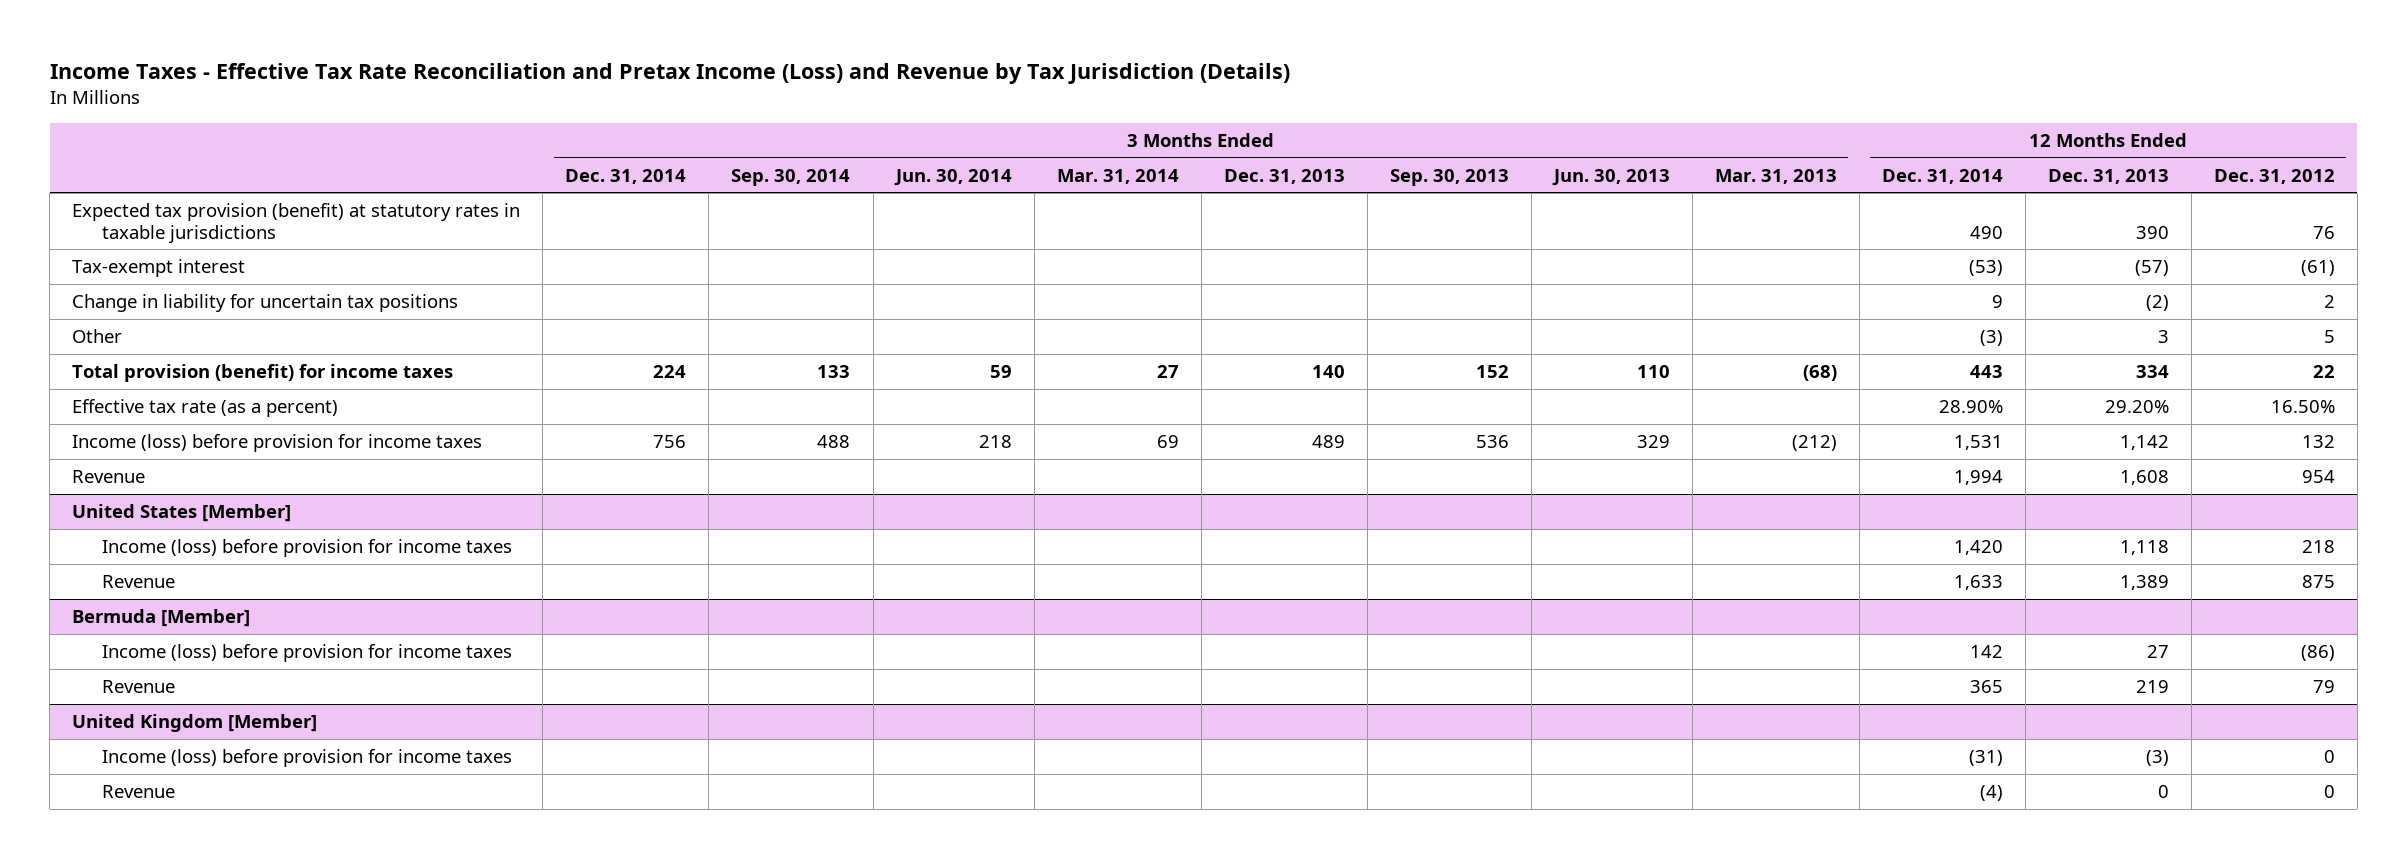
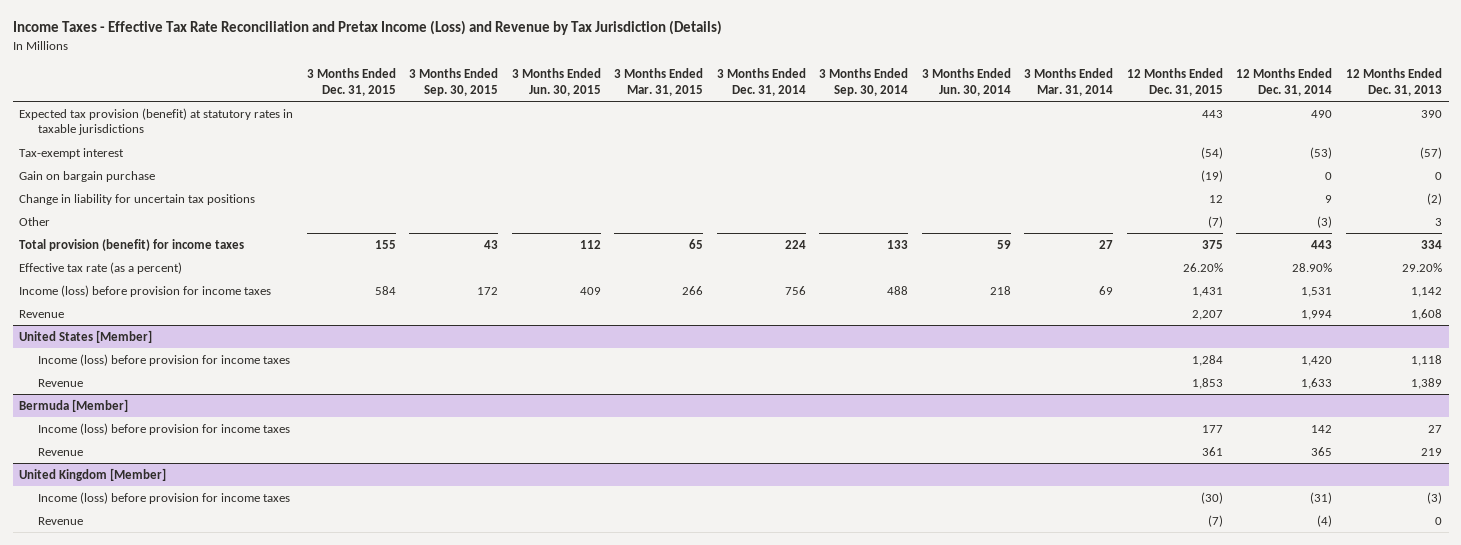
[1223,168,1345,184] Dec. 31, 2013 -> none
[1389,168,1509,186] Sep. 30, 2013 -> none
[1551,168,1670,186] Jun. 30, 2013 -> none
[1714,168,1837,184] Mar. 31, 2013 -> none
[2213,168,2335,184] Dec. 31, 2012 -> none
none -> [306,68,396,96] 3 Months Ended Dec. 31, 2015
none -> [409,68,499,96] 3 Months Ended Sep. 30, 2015
none -> [511,68,601,96] 3 Months Ended Jun. 30, 2015
none -> [614,68,704,96] 3 Months Ended Mar. 31, 2015
none -> [1126,68,1223,96] 12 Months Ended Dec. 31, 2015
none -> [19,170,156,182] Gain on bargain purchase

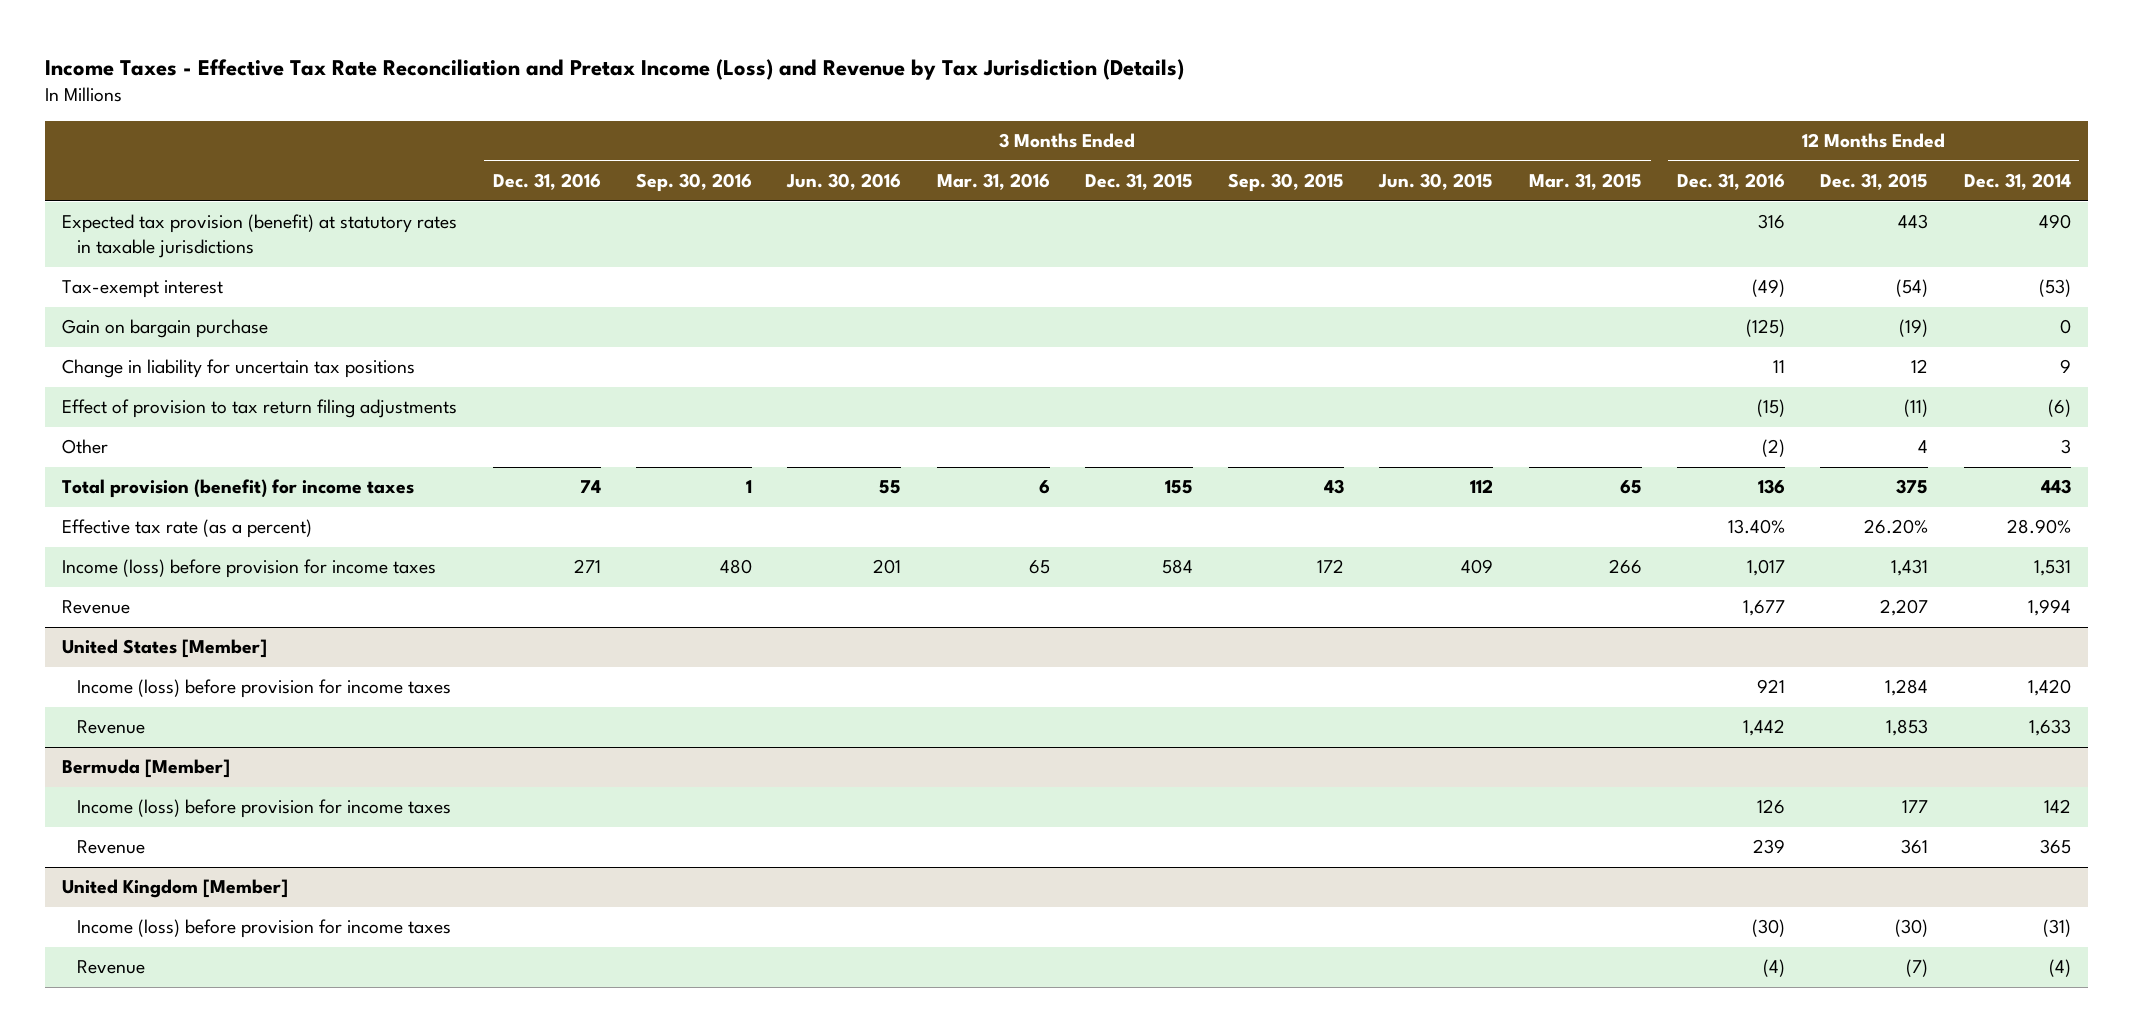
[716,68,806,96] 3 Months Ended Dec. 31, 2014 -> none
[819,68,909,96] 3 Months Ended Sep. 30, 2014 -> none
[921,68,1011,96] 3 Months Ended Jun. 30, 2014 -> none
[1024,68,1114,96] 3 Months Ended Mar. 31, 2014 -> none
[1345,68,1442,96] 12 Months Ended Dec. 31, 2013 -> none
none -> [492,173,601,191] Dec. 31, 2016
none -> [636,173,753,193] Sep. 30, 2016
none -> [786,173,902,191] Jun. 30, 2016
none -> [936,173,1050,191] Mar. 31, 2016
none -> [1676,173,1785,191] Dec. 31, 2016
none -> [62,399,458,419] Effect of provision to tax return filing adjustments
[1207,215,1223,228] (7) -> [1918,440,1929,454] 4
[1317,215,1333,228] (3) -> [2060,439,2071,455] 3

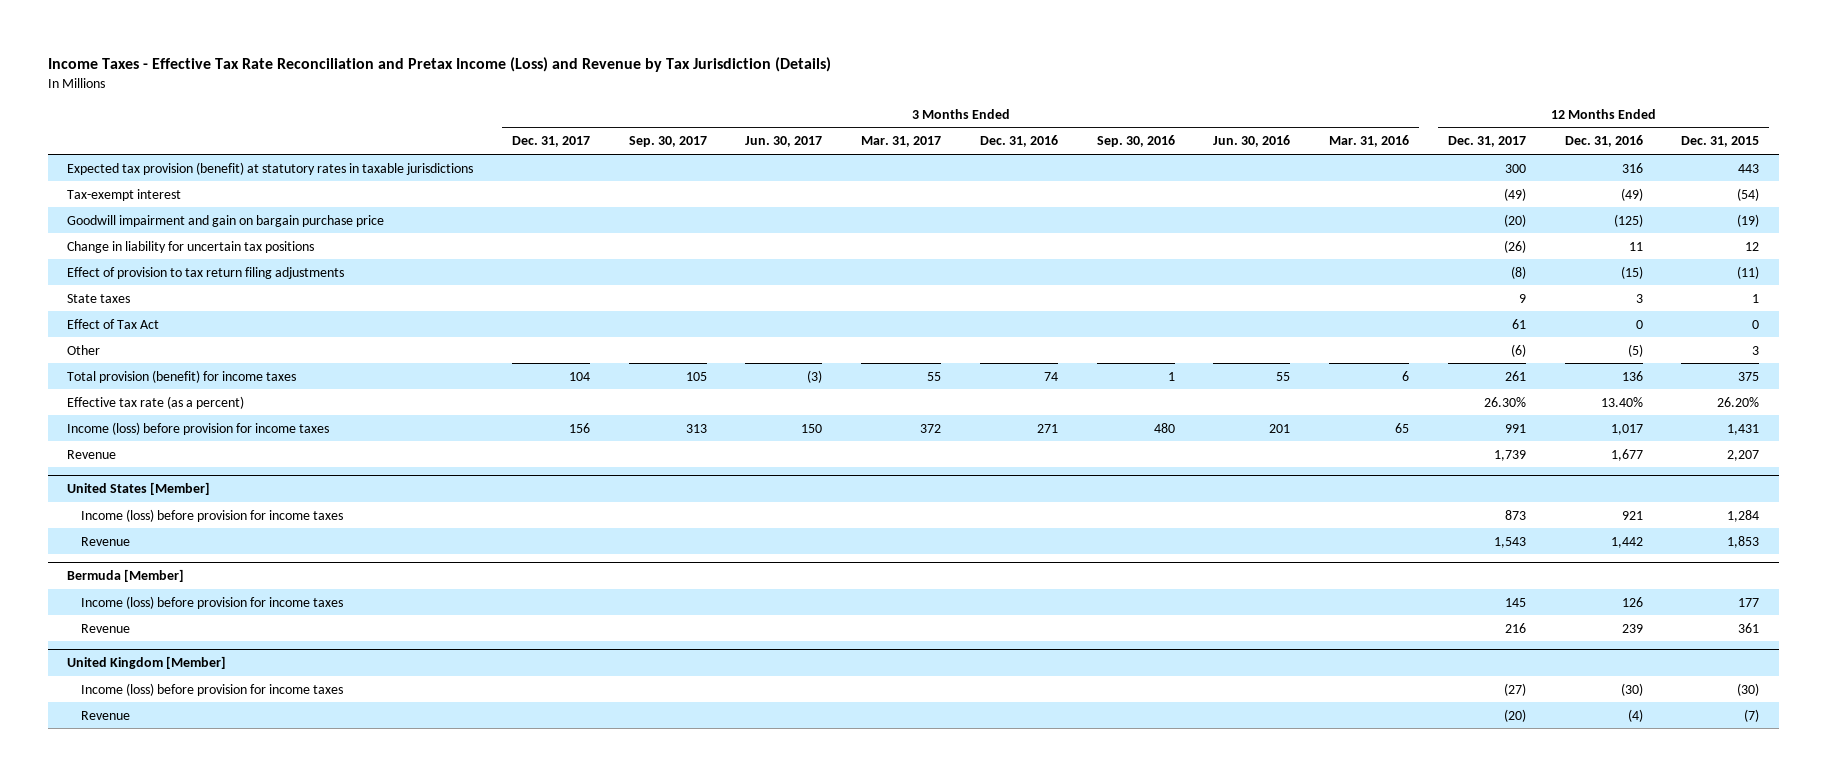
[1084,173,1193,191] Dec. 31, 2015 -> none
[1228,173,1345,193] Sep. 30, 2015 -> none
[1378,173,1494,191] Jun. 30, 2015 -> none
[1528,173,1642,191] Mar. 31, 2015 -> none
[1963,173,2071,191] Dec. 31, 2014 -> none
none -> [511,136,590,148] Dec. 31, 2017
none -> [628,136,707,148] Sep. 30, 2017
none -> [745,136,823,148] Jun. 30, 2017
none -> [861,136,942,148] Mar. 31, 2017
none -> [1447,136,1526,148] Dec. 31, 2017
[62,319,269,339] Gain on bargain purchase -> [67,214,385,227] Goodwill impairment and gain on bargain purchase price
none -> [67,293,131,303] State taxes
none -> [67,318,160,329] Effect of Tax Act
[1761,439,1785,458] (2) -> [1627,343,1643,357] (5)
[1918,440,1929,454] 4 -> [1752,345,1760,355] 3

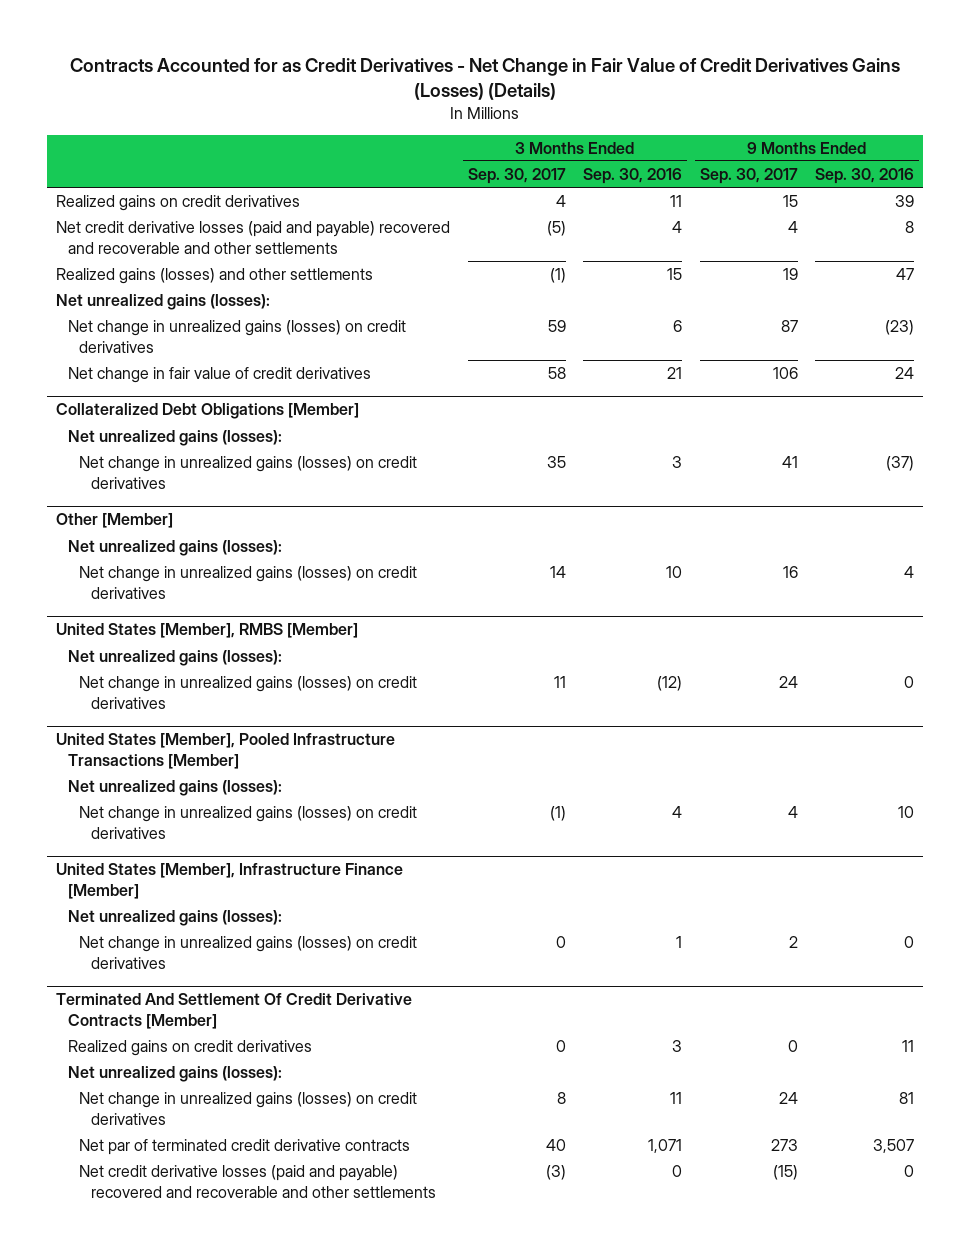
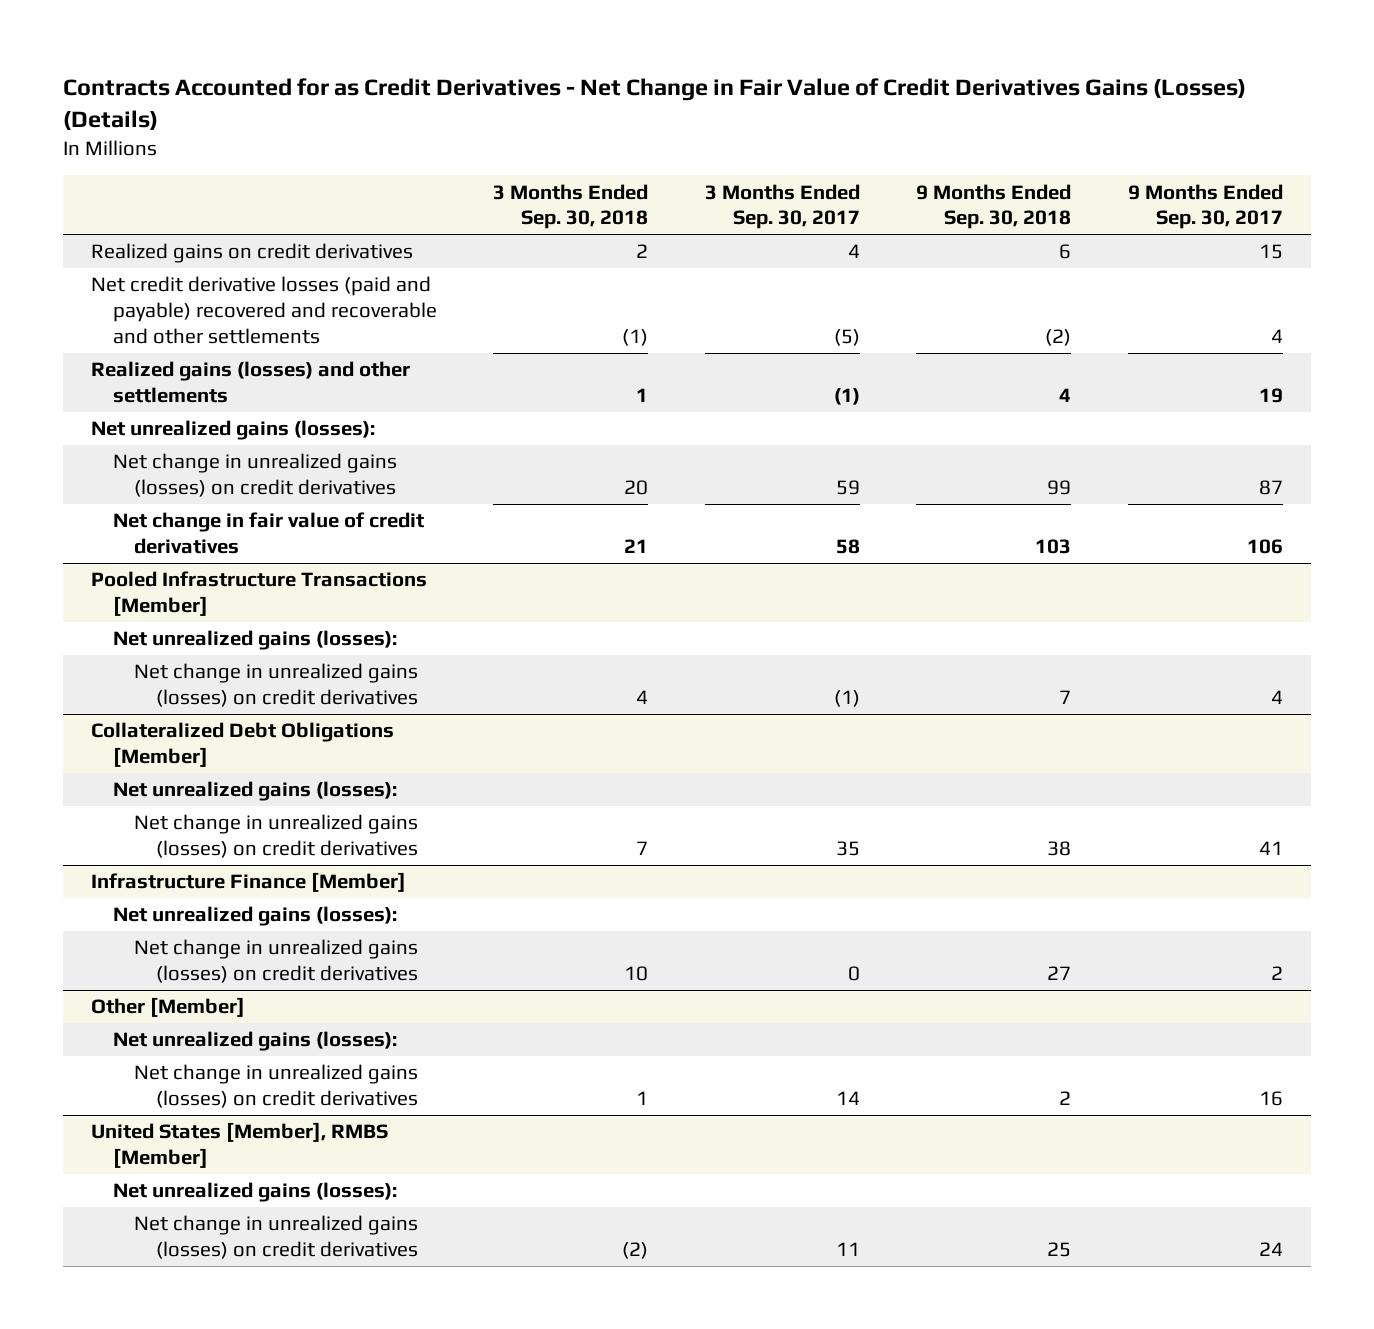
[583,167,683,184] Sep. 30, 2016 -> none
[815,167,915,184] Sep. 30, 2016 -> none
none -> [493,183,649,230] 3 Months Ended Sep. 30, 2018
none -> [916,183,1072,230] 9 Months Ended Sep. 30, 2018
none -> [91,571,428,617] Pooled Infrastructure Transactions [Member]
none -> [112,630,397,651] Net unrealized gains (losses):
none -> [134,663,419,708] Net change in unrealized gains (losses) on credit derivatives
none -> [91,872,407,893] Infrastructure Finance [Member]
none -> [112,906,397,927] Net unrealized gains (losses):
none -> [134,939,419,984] Net change in unrealized gains (losses) on credit derivatives
[56,733,396,770] United States [Member], Pooled Infrastructure Transactions [Member] -> none
[67,779,282,796] Net unrealized gains (losses): -> none
[79,805,418,839] Net change in unrealized gains (losses) on credit derivatives -> none
[56,863,404,900] United States [Member], Infrastructure Finance [Member] -> none
[67,909,282,926] Net unrealized gains (losses): -> none
[79,935,418,969] Net change in unrealized gains (losses) on credit derivatives -> none
[56,993,413,1030] Terminated And Settlement Of Credit Derivative Contracts [Member] -> none
[67,1039,312,1056] Realized gains on credit derivatives -> none
[67,1065,282,1082] Net unrealized gains (losses): -> none
[79,1091,418,1125] Net change in unrealized gains (losses) on credit derivatives -> none
[79,1138,411,1155] Net par of terminated credit derivative contracts -> none
[79,1164,437,1198] Net credit derivative losses (paid and payable) recovered and recoverable and other settlements -> none

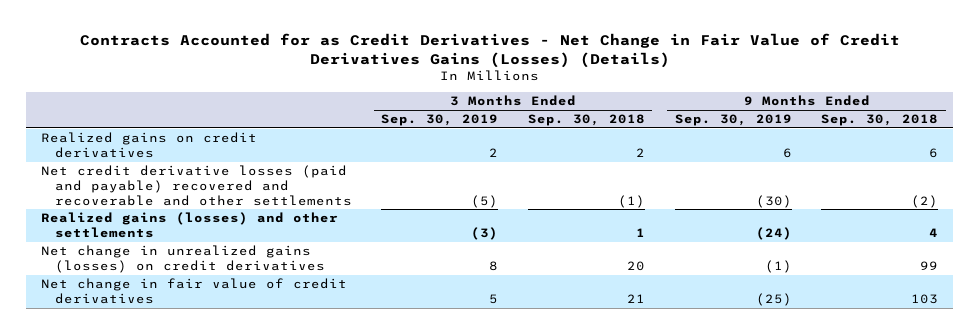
[704,183,860,230] 3 Months Ended Sep. 30, 2017 -> none
[1128,183,1284,230] 9 Months Ended Sep. 30, 2017 -> none
none -> [381,114,499,127] Sep. 30, 2019
none -> [674,114,792,127] Sep. 30, 2019
[91,420,376,441] Net unrealized gains (losses): -> none
[91,571,428,617] Pooled Infrastructure Transactions [Member] -> none
[112,630,397,651] Net unrealized gains (losses): -> none
[134,663,419,708] Net change in unrealized gains (losses) on credit derivatives -> none
[91,722,395,768] Collateralized Debt Obligations [Member] -> none
[112,781,397,802] Net unrealized gains (losses): -> none
[134,814,419,859] Net change in unrealized gains (losses) on credit derivatives -> none
[91,872,407,893] Infrastructure Finance [Member] -> none
[112,906,397,927] Net unrealized gains (losses): -> none
[134,939,419,984] Net change in unrealized gains (losses) on credit derivatives -> none
[91,997,246,1018] Other [Member] -> none
[112,1031,397,1052] Net unrealized gains (losses): -> none
[134,1064,419,1109] Net change in unrealized gains (losses) on credit derivatives -> none
[91,1122,389,1169] United States [Member], RMBS [Member] -> none
[112,1182,397,1203] Net unrealized gains (losses): -> none
[134,1215,419,1260] Net change in unrealized gains (losses) on credit derivatives -> none

